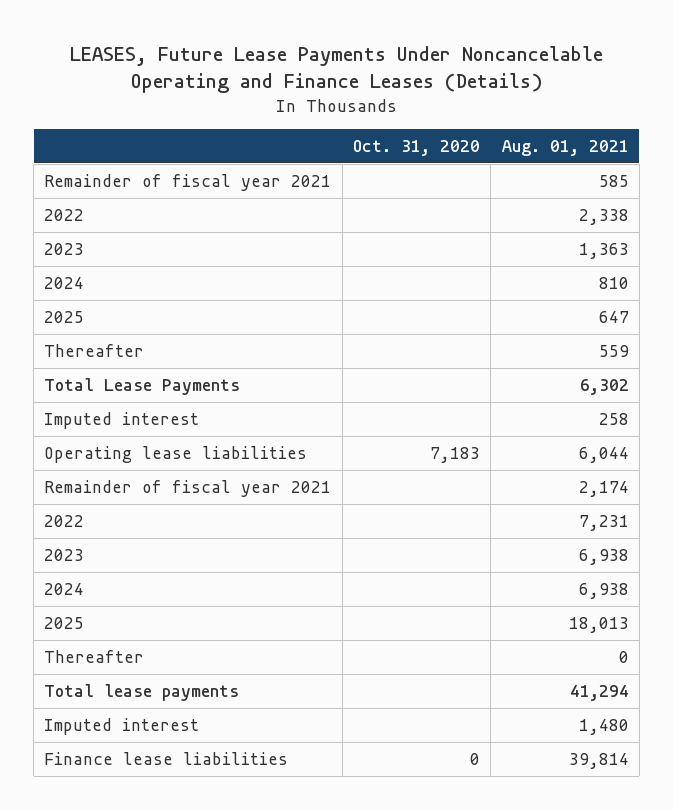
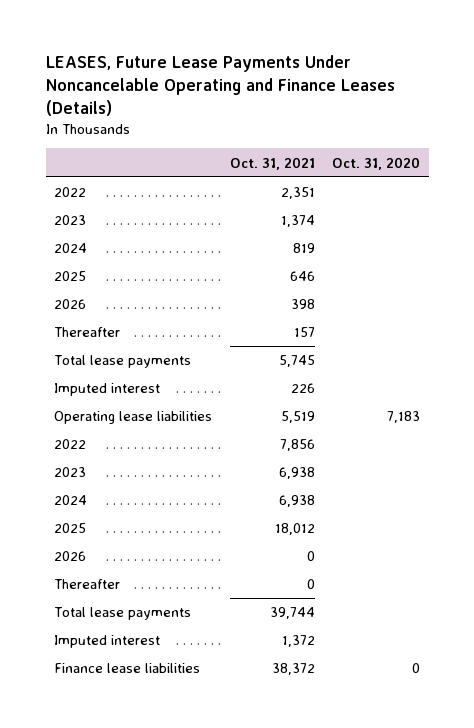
[501,140,629,157] Aug. 01, 2021 -> none
none -> [229,156,315,170] Oct. 31, 2021
[44,173,332,191] Remainder of fiscal year 2021 -> none
none -> [54,299,87,310] 2026
[44,377,241,395] Total Lease Payments -> [54,355,192,369] Total lease payments
[44,479,332,497] Remainder of fiscal year 2021 -> none
none -> [54,551,87,562] 2026

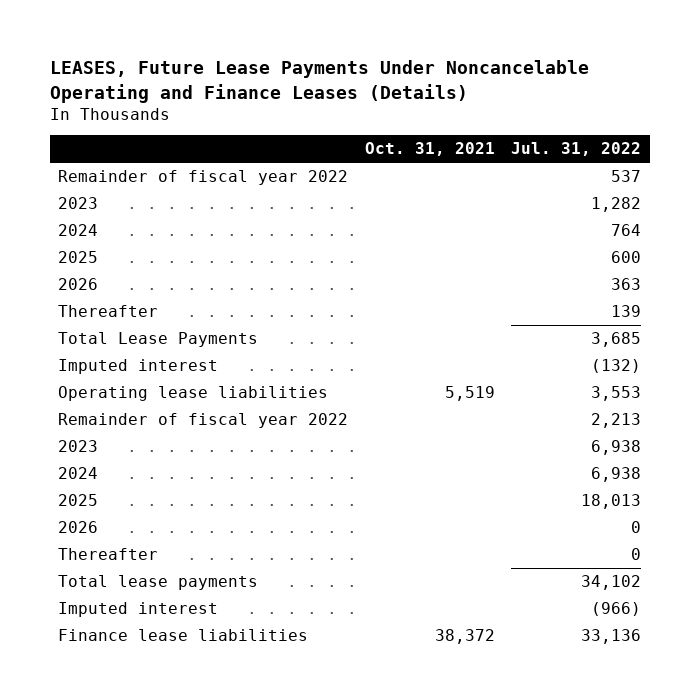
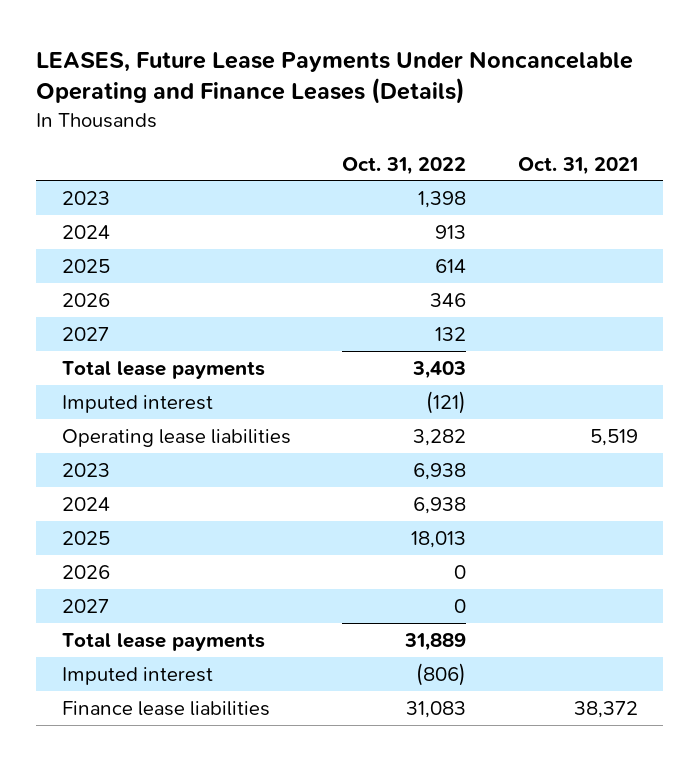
[511,142,642,157] Jul. 31, 2022 -> none
none -> [342,156,467,175] Oct. 31, 2022
[58,170,349,186] Remainder of fiscal year 2022 -> none
[58,305,159,318] Thereafter -> none
none -> [62,326,110,341] 2027
[58,332,259,348] Total Lease Payments -> [62,360,266,379] Total lease payments
[58,413,349,429] Remainder of fiscal year 2022 -> none
[58,548,159,561] Thereafter -> none
none -> [62,598,110,613] 2027

